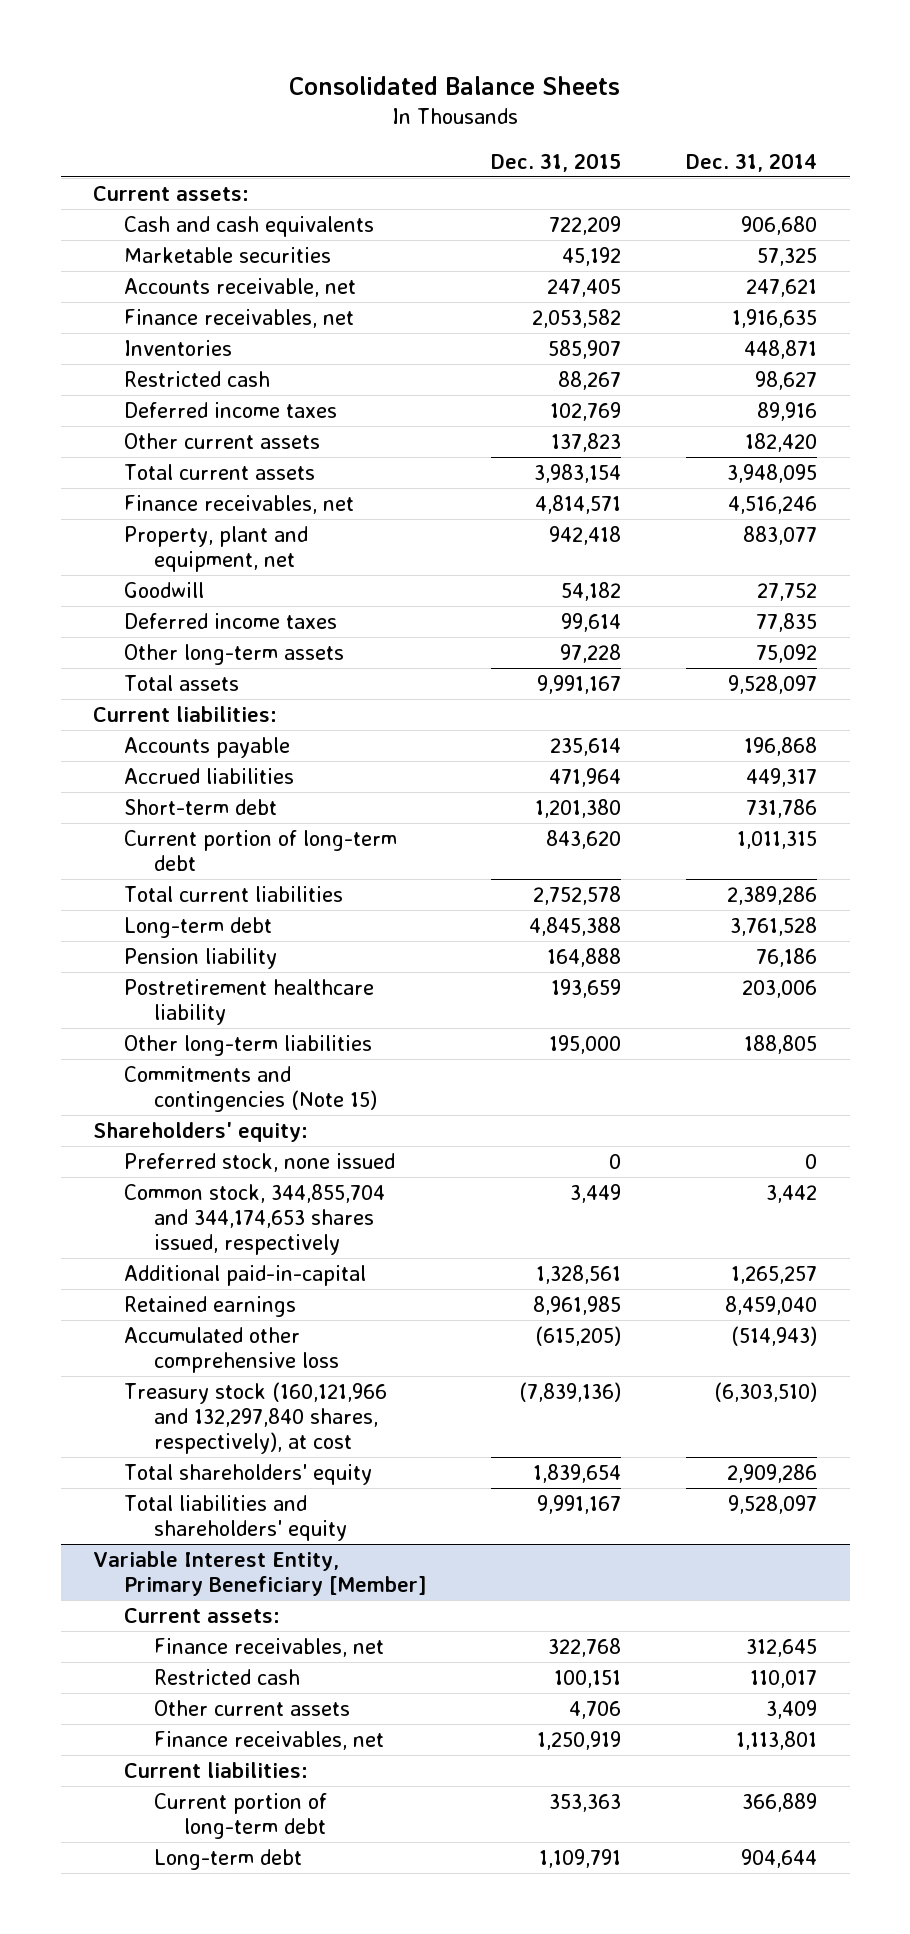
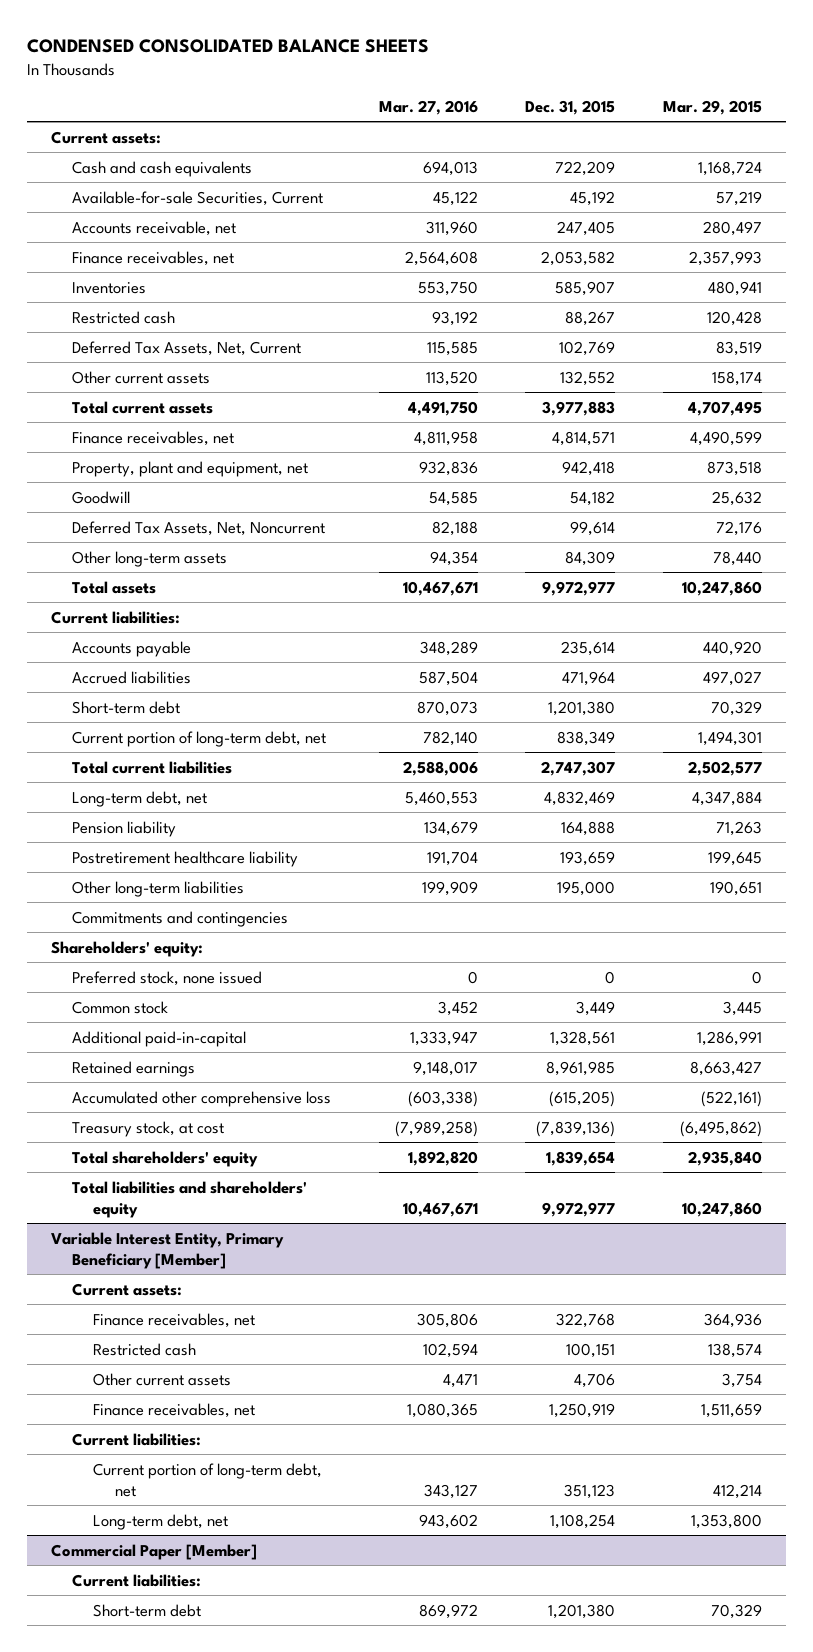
[289,75,621,95] Consolidated Balance Sheets -> [26,39,429,54] CONDENSED CONSOLIDATED BALANCE SHEETS
[686,152,818,172] Dec. 31, 2014 -> none
none -> [378,99,478,115] Mar. 27, 2016
none -> [662,99,762,115] Mar. 29, 2015
[123,246,331,263] Marketable securities -> [72,190,324,206] Available-for-sale Securities, Current
[123,401,337,418] Deferred income taxes -> [72,340,302,356] Deferred Tax Assets, Net, Current
[551,432,622,452] 137,823 -> [560,370,616,386] 132,552
[534,463,622,483] 3,983,154 -> [542,400,616,416] 3,977,883
[123,612,337,629] Deferred income taxes -> [72,520,326,536] Deferred Tax Assets, Net, Noncurrent
[560,643,622,663] 97,228 -> [565,550,616,566] 84,309
[537,674,622,694] 9,991,167 -> [542,580,616,596] 9,972,977
[123,829,397,871] Current portion of long-term debt -> [72,730,327,747] Current portion of long-term debt, net
[546,829,622,849] 843,620 -> [557,730,616,746] 838,349
[533,885,622,905] 2,752,578 -> [541,760,616,776] 2,747,307
[123,916,272,938] Long-term debt -> [72,790,208,807] Long-term debt, net
[529,916,622,936] 4,845,388 -> [544,790,616,806] 4,832,469
[123,1065,378,1112] Commitments and contingencies (Note 15) -> [72,910,289,927] Commitments and contingencies
[123,1183,385,1255] Common stock, 344,855,704 and 344,174,653 shares issued, respectively -> [72,1000,169,1014] Common stock
[123,1381,387,1454] Treasury stock (160,121,966 and 132,297,840 shares, respectively), at cost -> [72,1120,225,1137] Treasury stock, at cost
[537,1494,622,1514] 9,991,167 -> [542,1201,616,1217] 9,972,977
[154,1792,328,1839] Current portion of long-term debt -> [93,1462,323,1497] Current portion of long-term debt, net
[549,1793,622,1812] 353,363 -> [564,1483,616,1499] 351,123
[154,1848,303,1870] Long-term debt -> [93,1513,229,1530] Long-term debt, net
[539,1848,622,1868] 1,109,791 -> [550,1513,616,1529] 1,108,254
none -> [50,1543,257,1560] Commercial Paper [Member]
none -> [72,1573,202,1587] Current liabilities:
none -> [93,1603,202,1617] Short-term debt

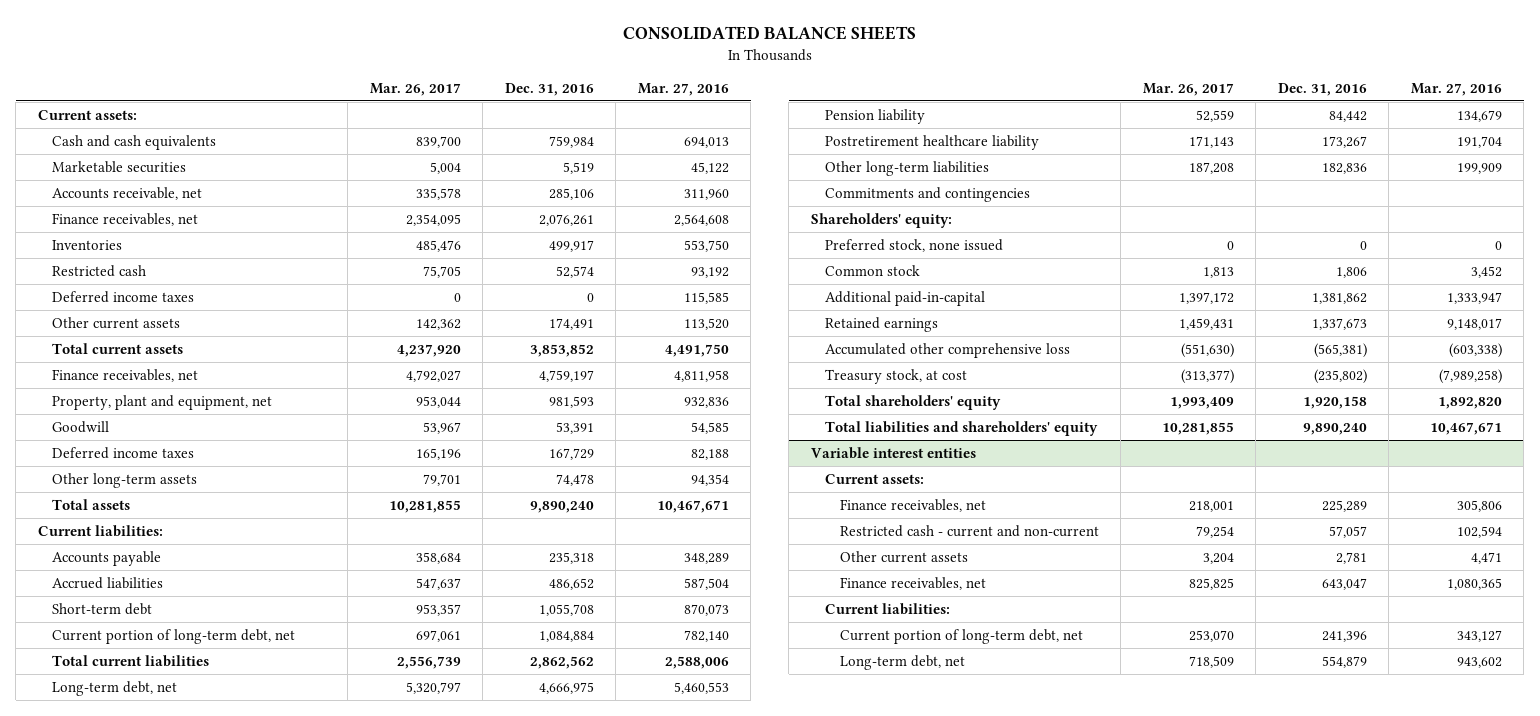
[26,39,429,54] CONDENSED CONSOLIDATED BALANCE SHEETS -> [622,26,916,41] CONSOLIDATED BALANCE SHEETS
[525,99,616,115] Dec. 31, 2015 -> none
[662,99,762,115] Mar. 29, 2015 -> none
none -> [369,82,461,96] Mar. 26, 2017
none -> [504,82,594,96] Dec. 31, 2016
[72,190,324,206] Available-for-sale Securities, Current -> [52,160,187,173] Marketable securities
[72,340,302,356] Deferred Tax Assets, Net, Current -> [52,290,195,303] Deferred income taxes
[72,520,326,536] Deferred Tax Assets, Net, Noncurrent -> [52,446,195,459] Deferred income taxes
[50,1231,284,1269] Variable Interest Entity, Primary Beneficiary [Member] -> [810,446,976,459] Variable interest entities
[93,1342,197,1356] Restricted cash -> [839,524,1099,537] Restricted cash - current and non-current
[50,1543,257,1560] Commercial Paper [Member] -> none
[72,1573,202,1587] Current liabilities: -> none
[93,1603,202,1617] Short-term debt -> none

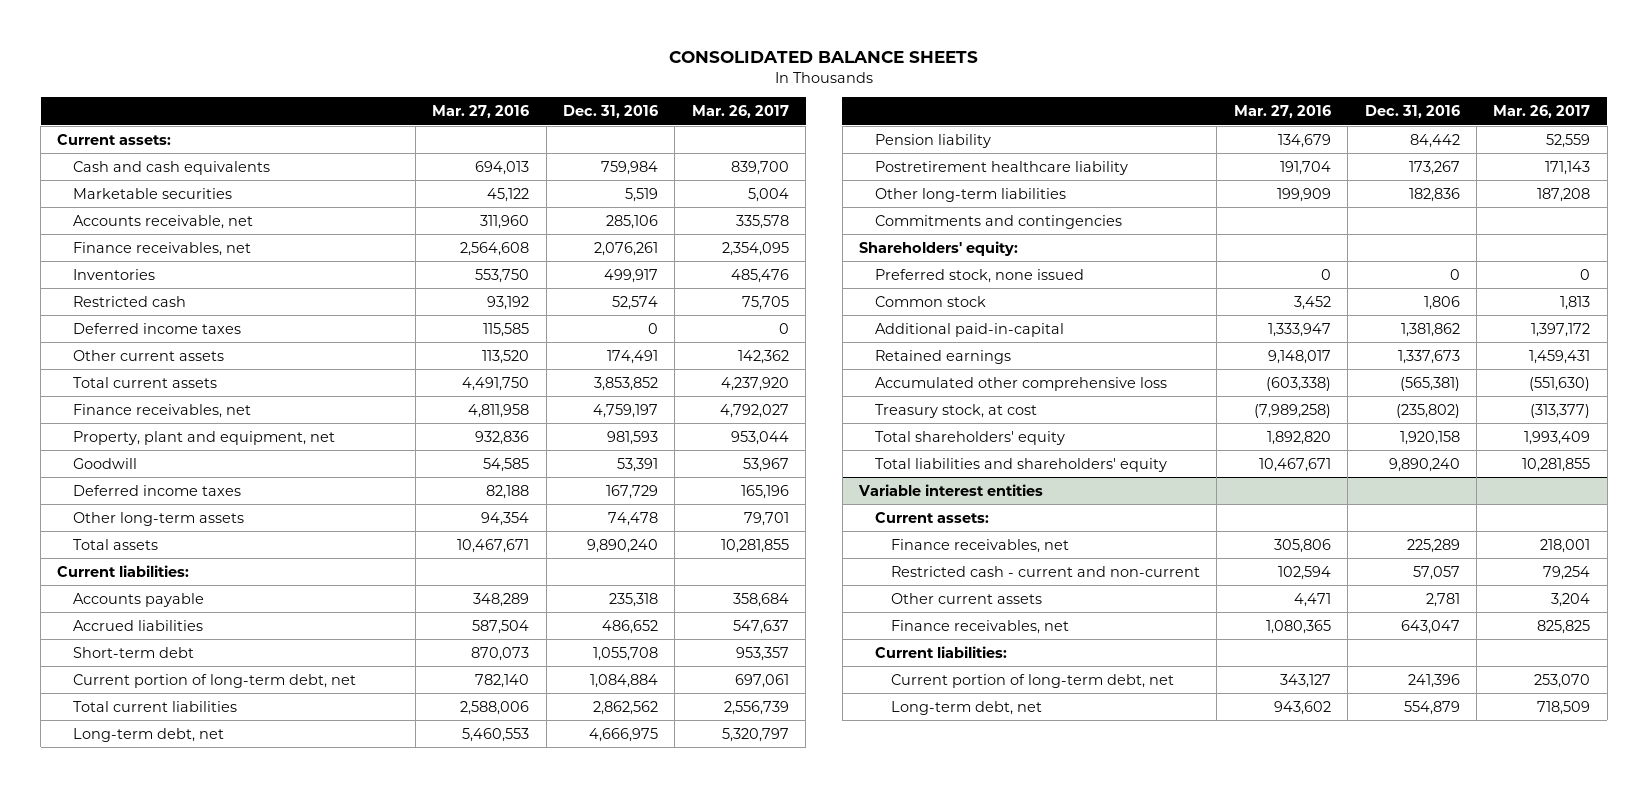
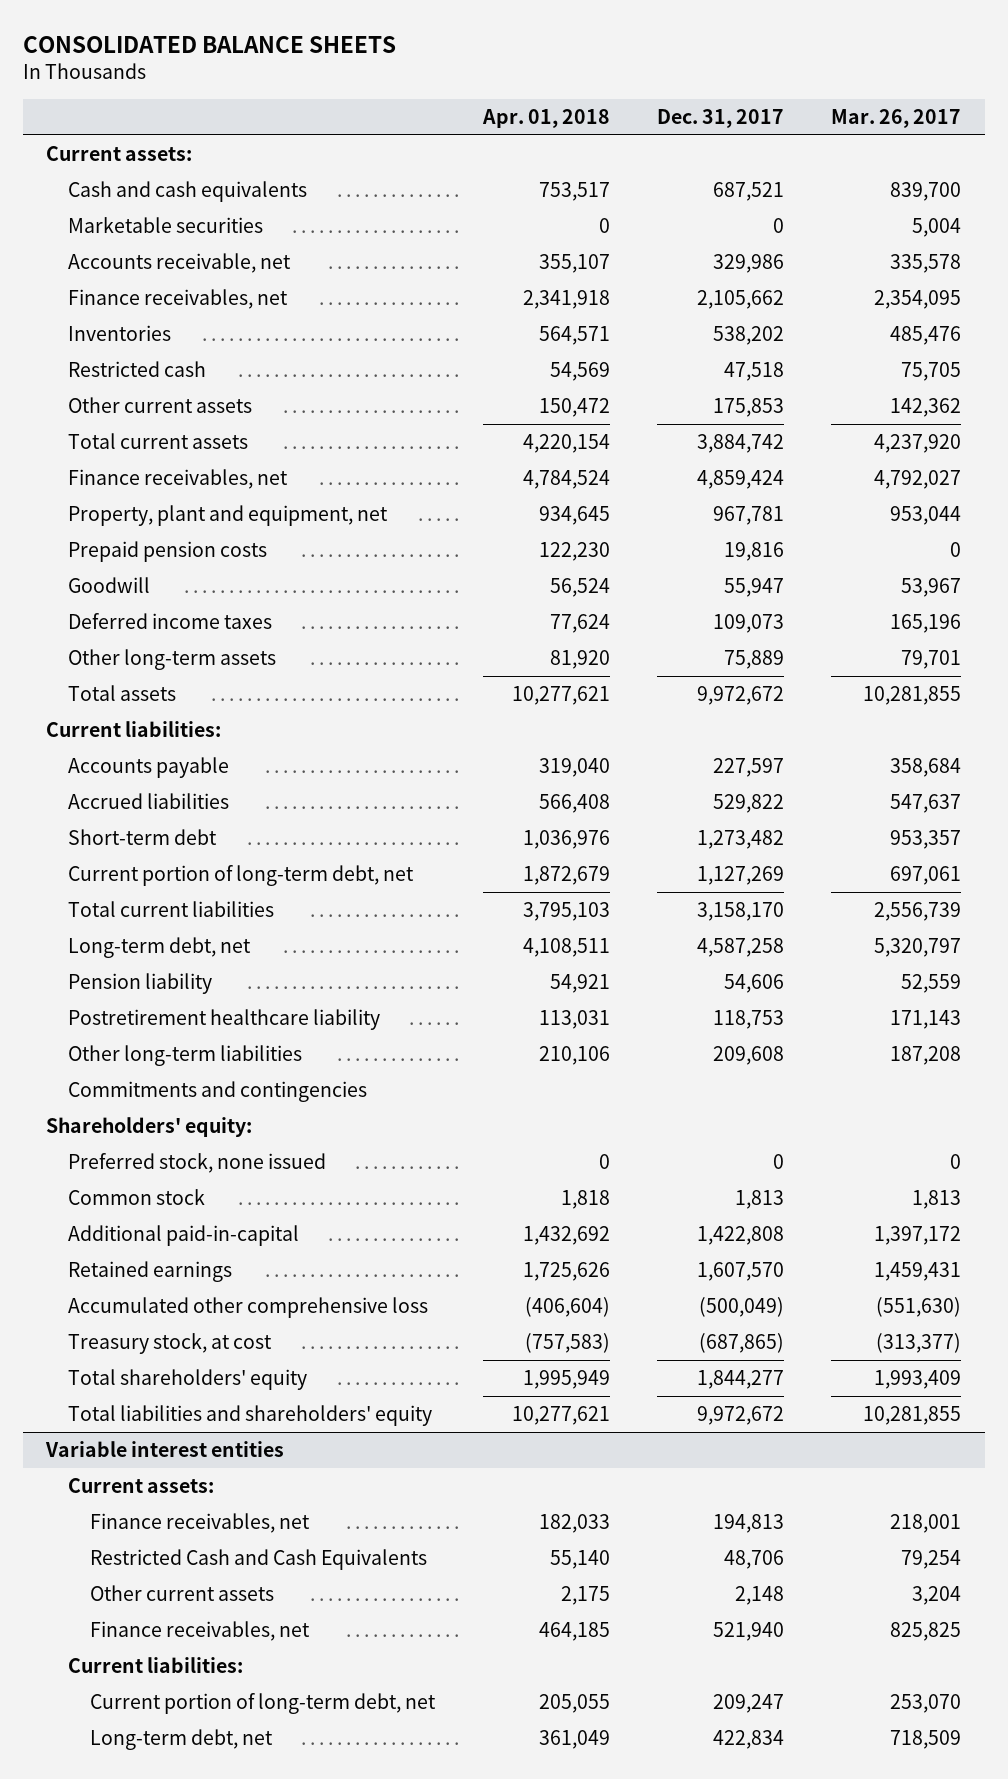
[432,105,530,119] Mar. 27, 2016 -> none
[563,105,659,119] Dec. 31, 2016 -> none
none -> [481,108,610,128] Apr. 01, 2018
none -> [656,108,784,128] Dec. 31, 2017
[73,322,242,334] Deferred income taxes -> none
none -> [68,541,268,563] Prepaid pension costs
[891,565,1201,577] Restricted cash - current and non-current -> [90,1549,428,1571] Restricted Cash and Cash Equivalents

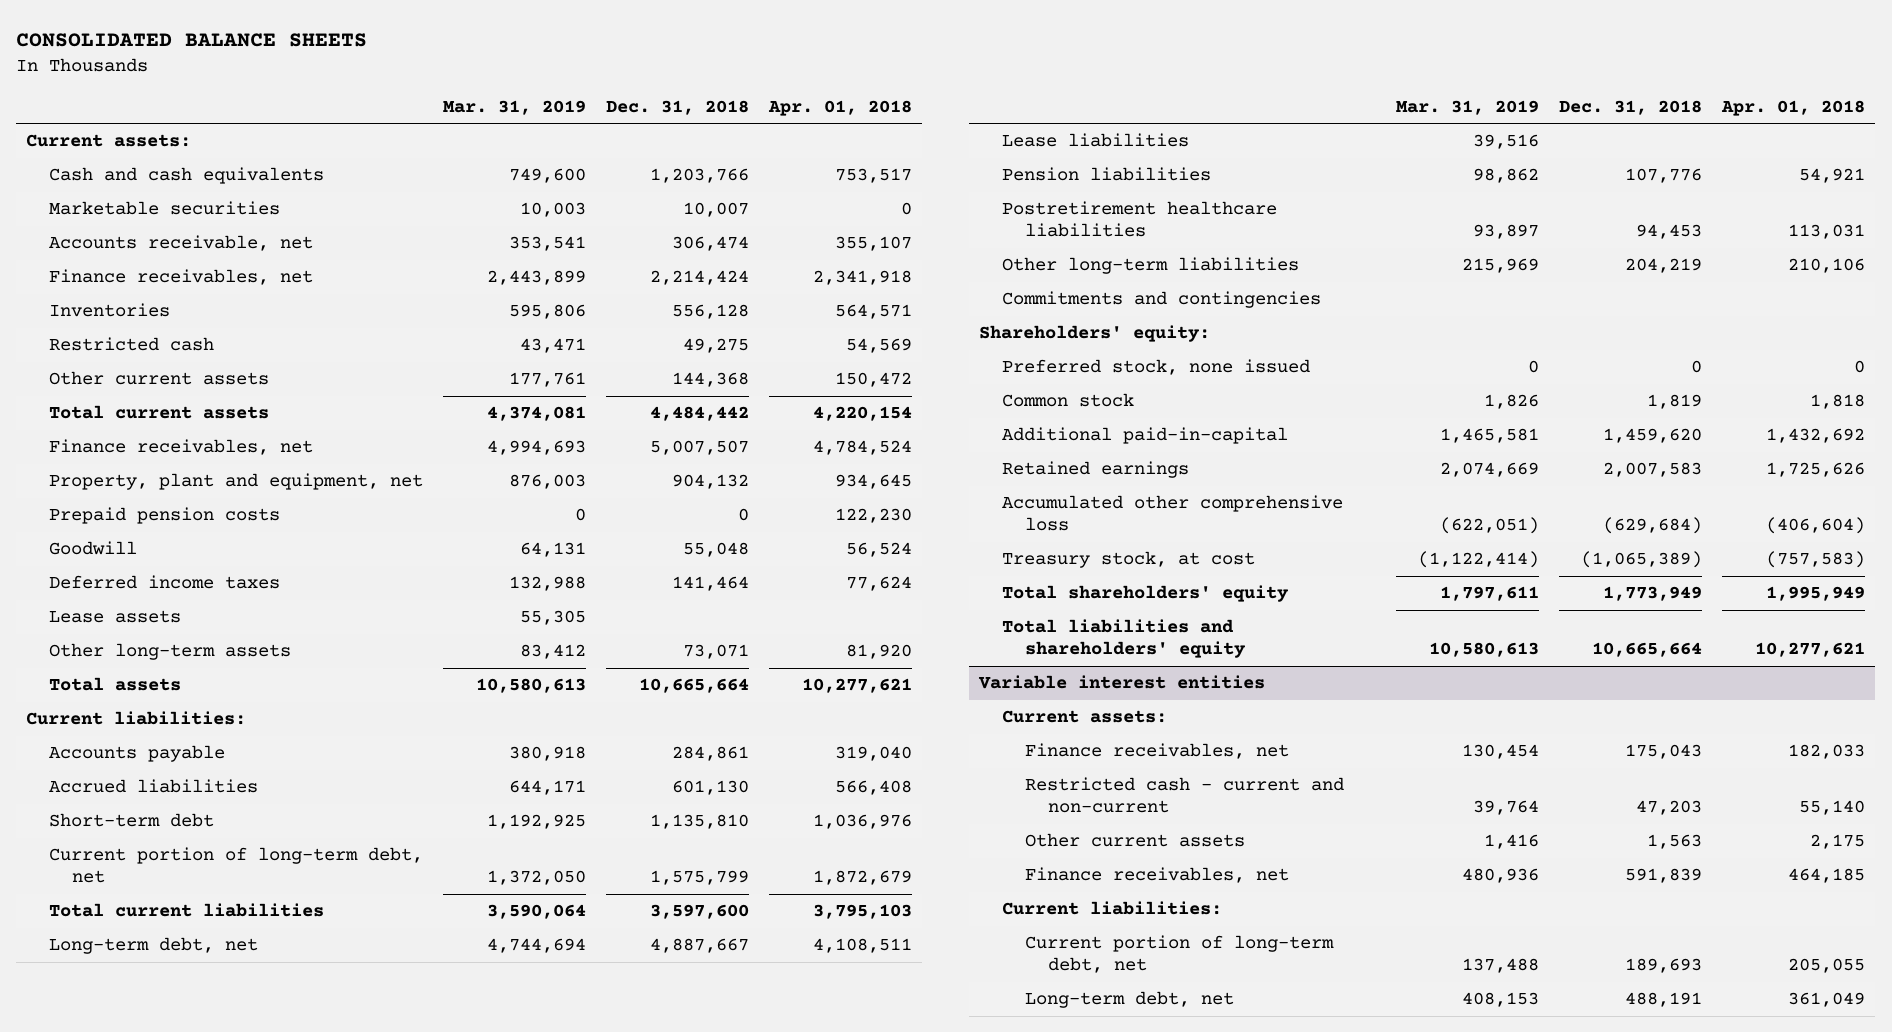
[656,108,784,128] Dec. 31, 2017 -> none
[831,108,962,128] Mar. 26, 2017 -> none
none -> [443,100,587,116] Mar. 31, 2019
none -> [606,100,750,116] Dec. 31, 2018
none -> [49,610,182,624] Lease assets
none -> [1002,133,1190,148] Lease liabilities
[68,973,213,995] Pension liability -> [1002,167,1212,182] Pension liabilities
[68,1009,381,1031] Postretirement healthcare liability -> [1002,201,1278,238] Postretirement healthcare liabilities
[90,1549,428,1571] Restricted Cash and Cash Equivalents -> [1025,777,1345,814] Restricted cash - current and non-current

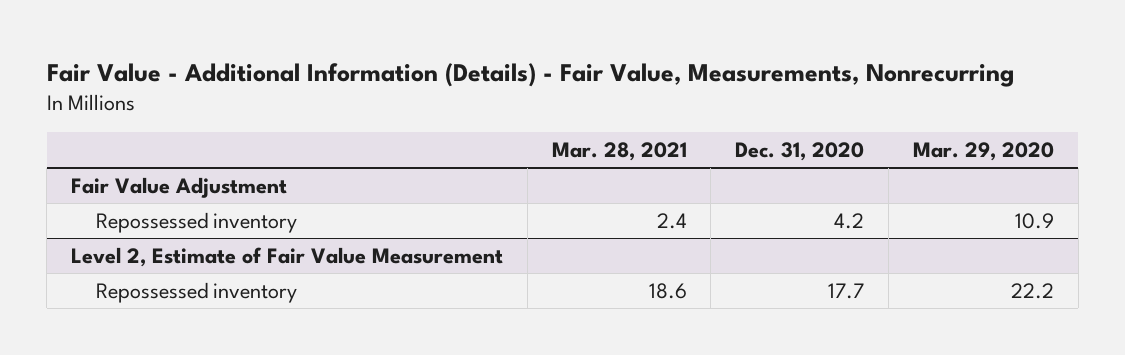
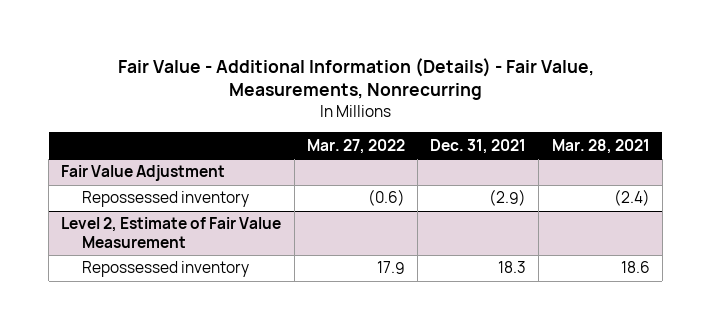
[735,142,865,162] Dec. 31, 2020 -> none
[912,142,1054,162] Mar. 29, 2020 -> none
none -> [306,138,405,154] Mar. 27, 2022
none -> [430,138,527,154] Dec. 31, 2021
[656,212,687,229] 2.4 -> [613,189,650,207] (2.4)

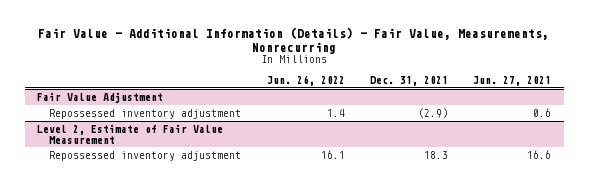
[306,138,405,154] Mar. 27, 2022 -> none
[551,138,650,154] Mar. 28, 2021 -> none
none -> [266,75,345,87] Jun. 26, 2022
none -> [473,76,552,87] Jun. 27, 2021
[82,191,250,208] Repossessed inventory -> [49,108,242,119] Repossessed inventory adjustment
[82,261,250,278] Repossessed inventory -> [49,150,242,161] Repossessed inventory adjustment

